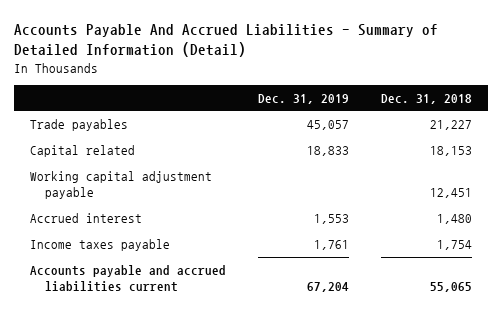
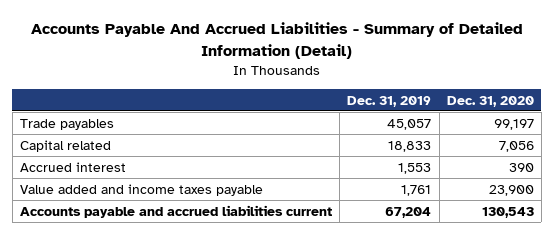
[381,93,473,104] Dec. 31, 2018 -> none
none -> [446,95,534,107] Dec. 31, 2020
[30,171,213,200] Working capital adjustment payable -> none
[30,239,171,252] Income taxes payable -> [19,183,263,196] Value added and income taxes payable

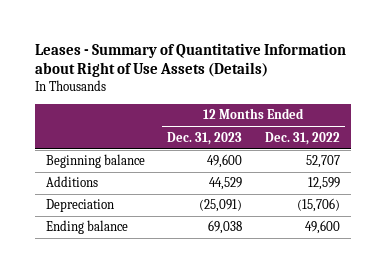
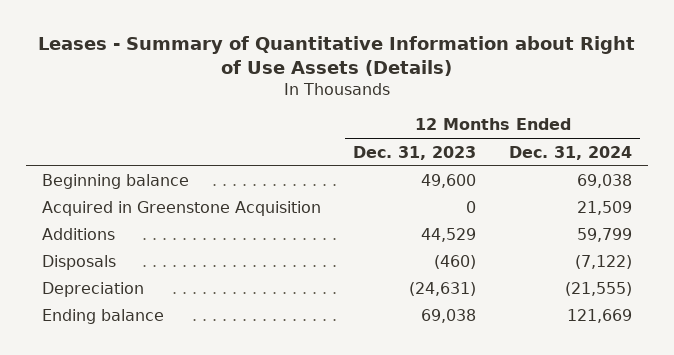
[264,131,340,145] Dec. 31, 2022 -> none
none -> [508,145,632,160] Dec. 31, 2024
none -> [42,201,322,217] Acquired in Greenstone Acquisition
none -> [42,255,117,271] Disposals
[199,199,243,213] (25,091) -> [409,282,477,297] (24,631)

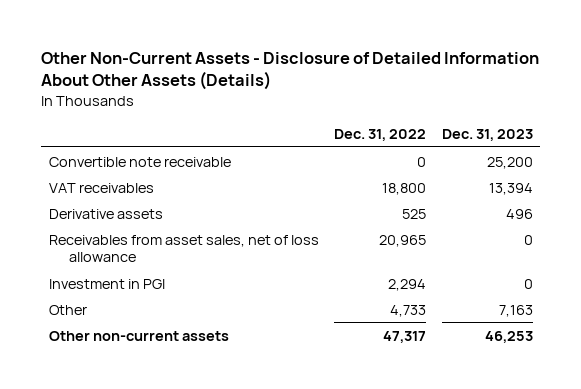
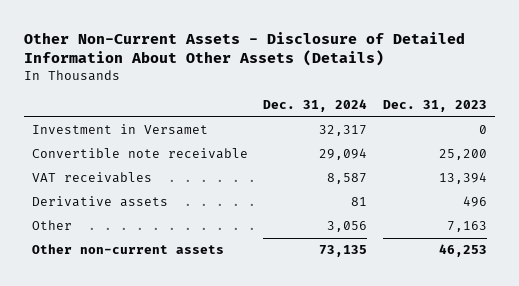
[334,128,427,141] Dec. 31, 2022 -> none
none -> [263,99,368,113] Dec. 31, 2024
none -> [31,124,208,136] Investment in Versamet
[48,234,319,262] Receivables from asset sales, net of loss allowance -> none
[48,278,165,289] Investment in PGI -> none

